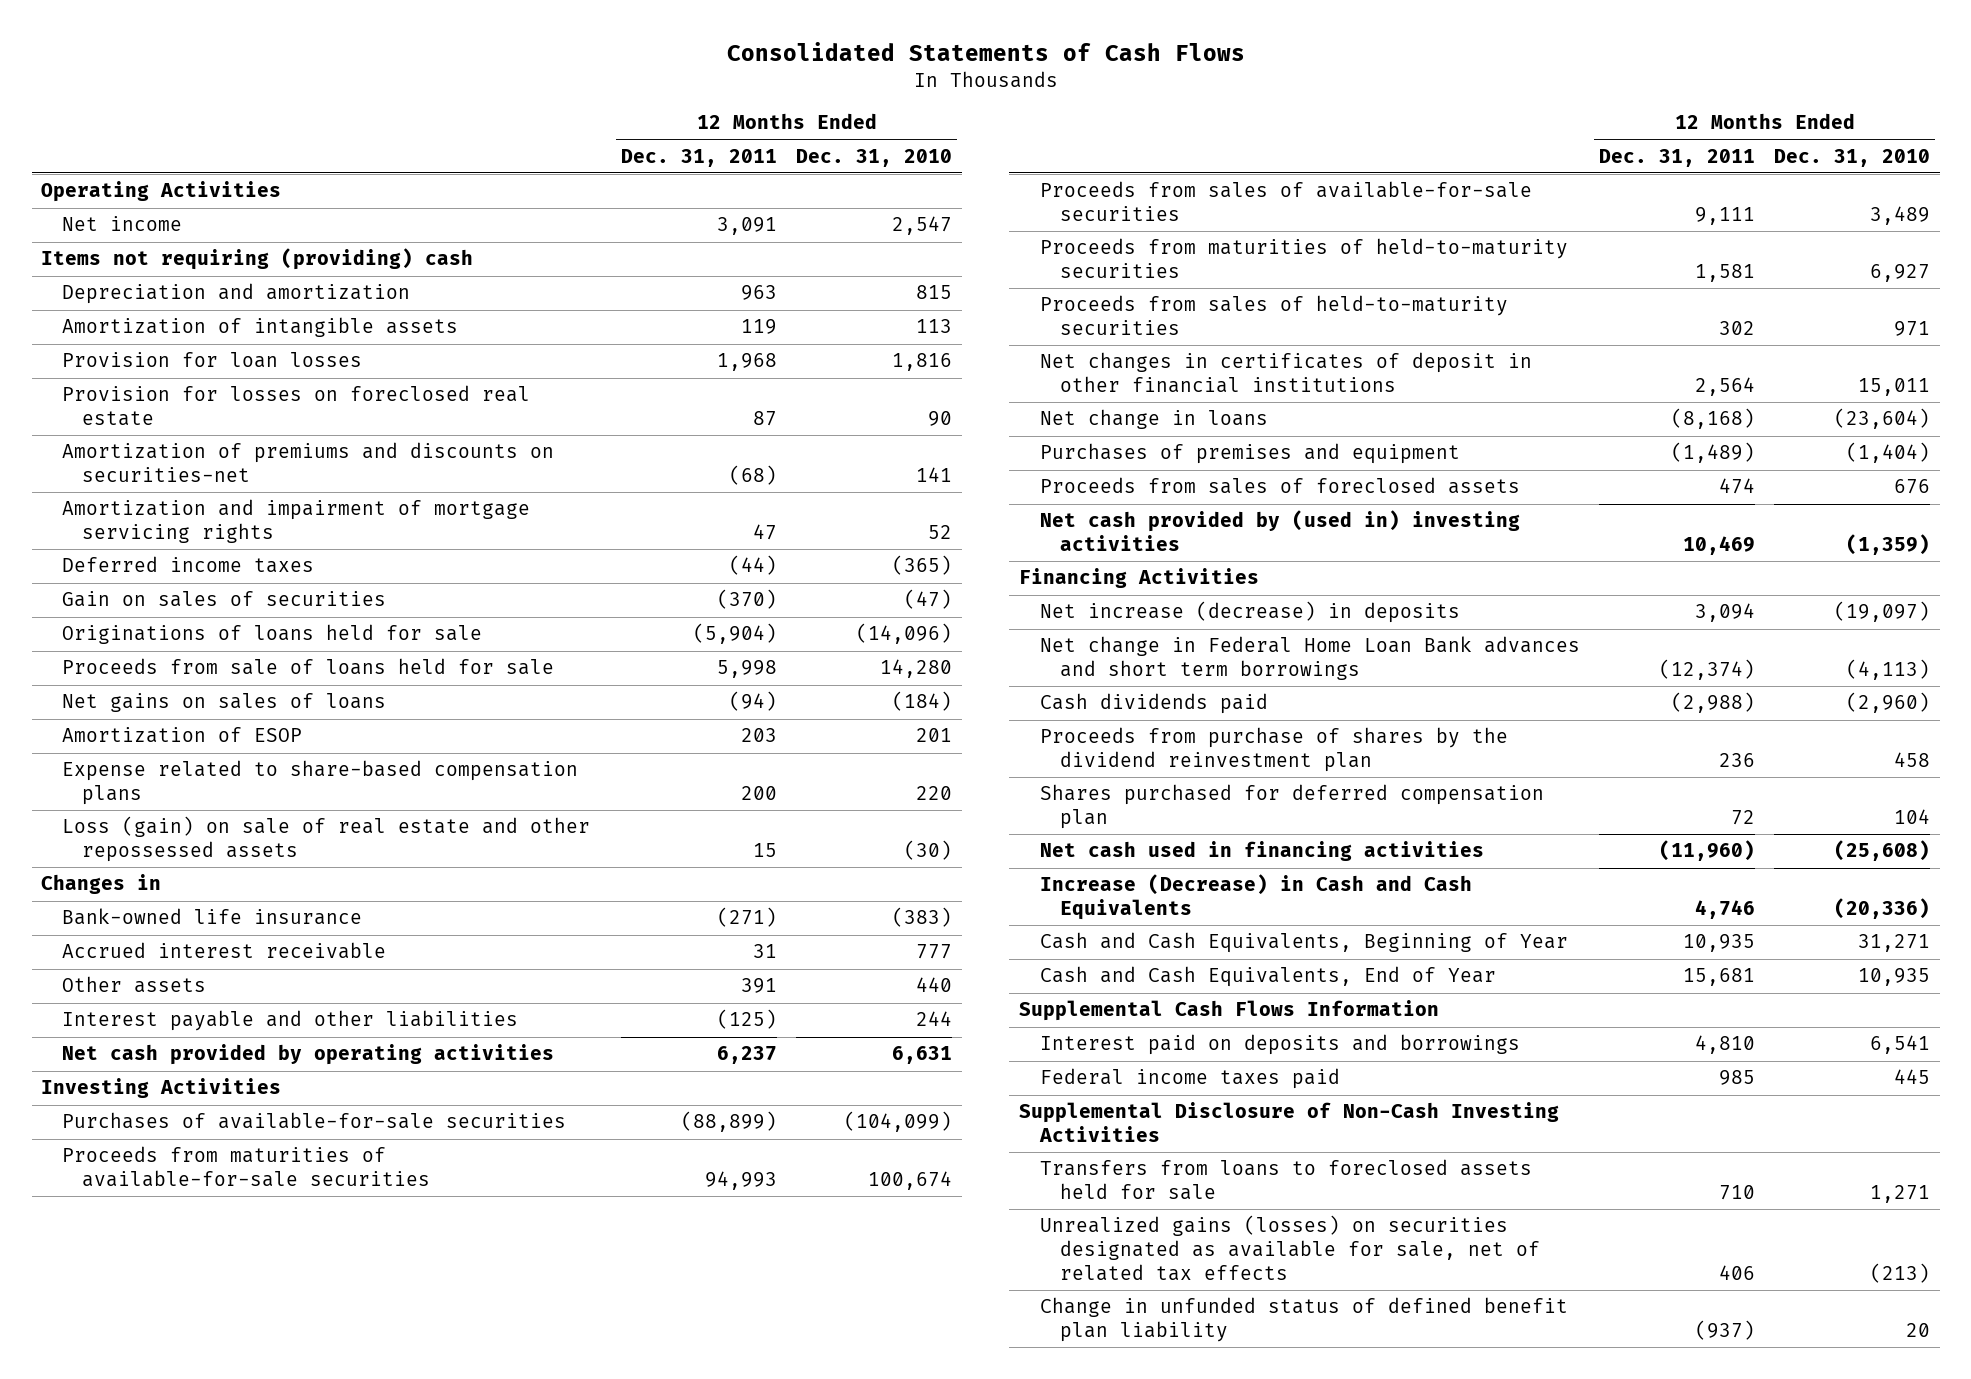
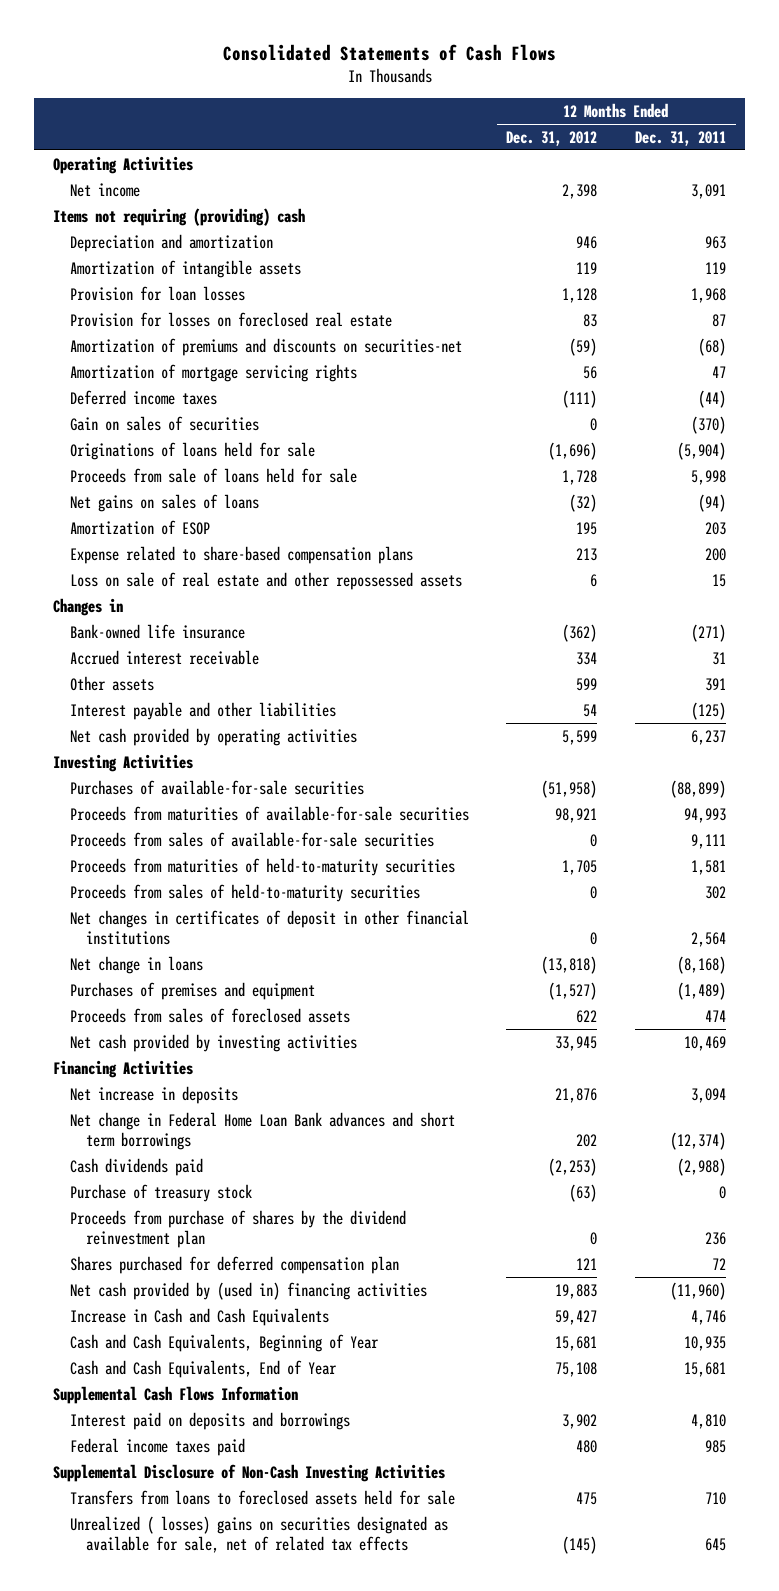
[796,148,953,167] Dec. 31, 2010 -> none
none -> [506,130,598,146] Dec. 31, 2012
[61,499,530,544] Amortization and impairment of mortgage servicing rights -> [69,363,357,382] Amortization of mortgage servicing rights
[61,816,590,863] Loss (gain) on sale of real estate and other repossessed assets -> [69,571,462,590] Loss on sale of real estate and other repossessed assets
[1039,510,1520,552] Net cash provided by (used in) investing activities -> [69,1033,357,1052] Net cash provided by investing activities
[1039,601,1460,624] Net increase (decrease) in deposits -> [69,1085,238,1104] Net increase in deposits
none -> [69,1183,252,1202] Purchase of treasury stock
[1039,841,1484,862] Net cash used in financing activities -> [69,1281,427,1300] Net cash provided by (used in) financing activities
[1039,874,1472,921] Increase (Decrease) in Cash and Cash Equivalents -> [69,1307,329,1326] Increase in Cash and Cash Equivalents
[1039,1297,1568,1343] Change in unfunded status of defined benefit plan liability -> none
[1039,1215,1541,1281] Unrealized gains (losses) on securities designated as available for sale, net of related tax effects -> [69,1515,448,1554] Unrealized ( losses) gains on securities designated as available for sale, net of related tax effects
[1718,1264,1755,1280] 406 -> [705,1538,727,1552] 645

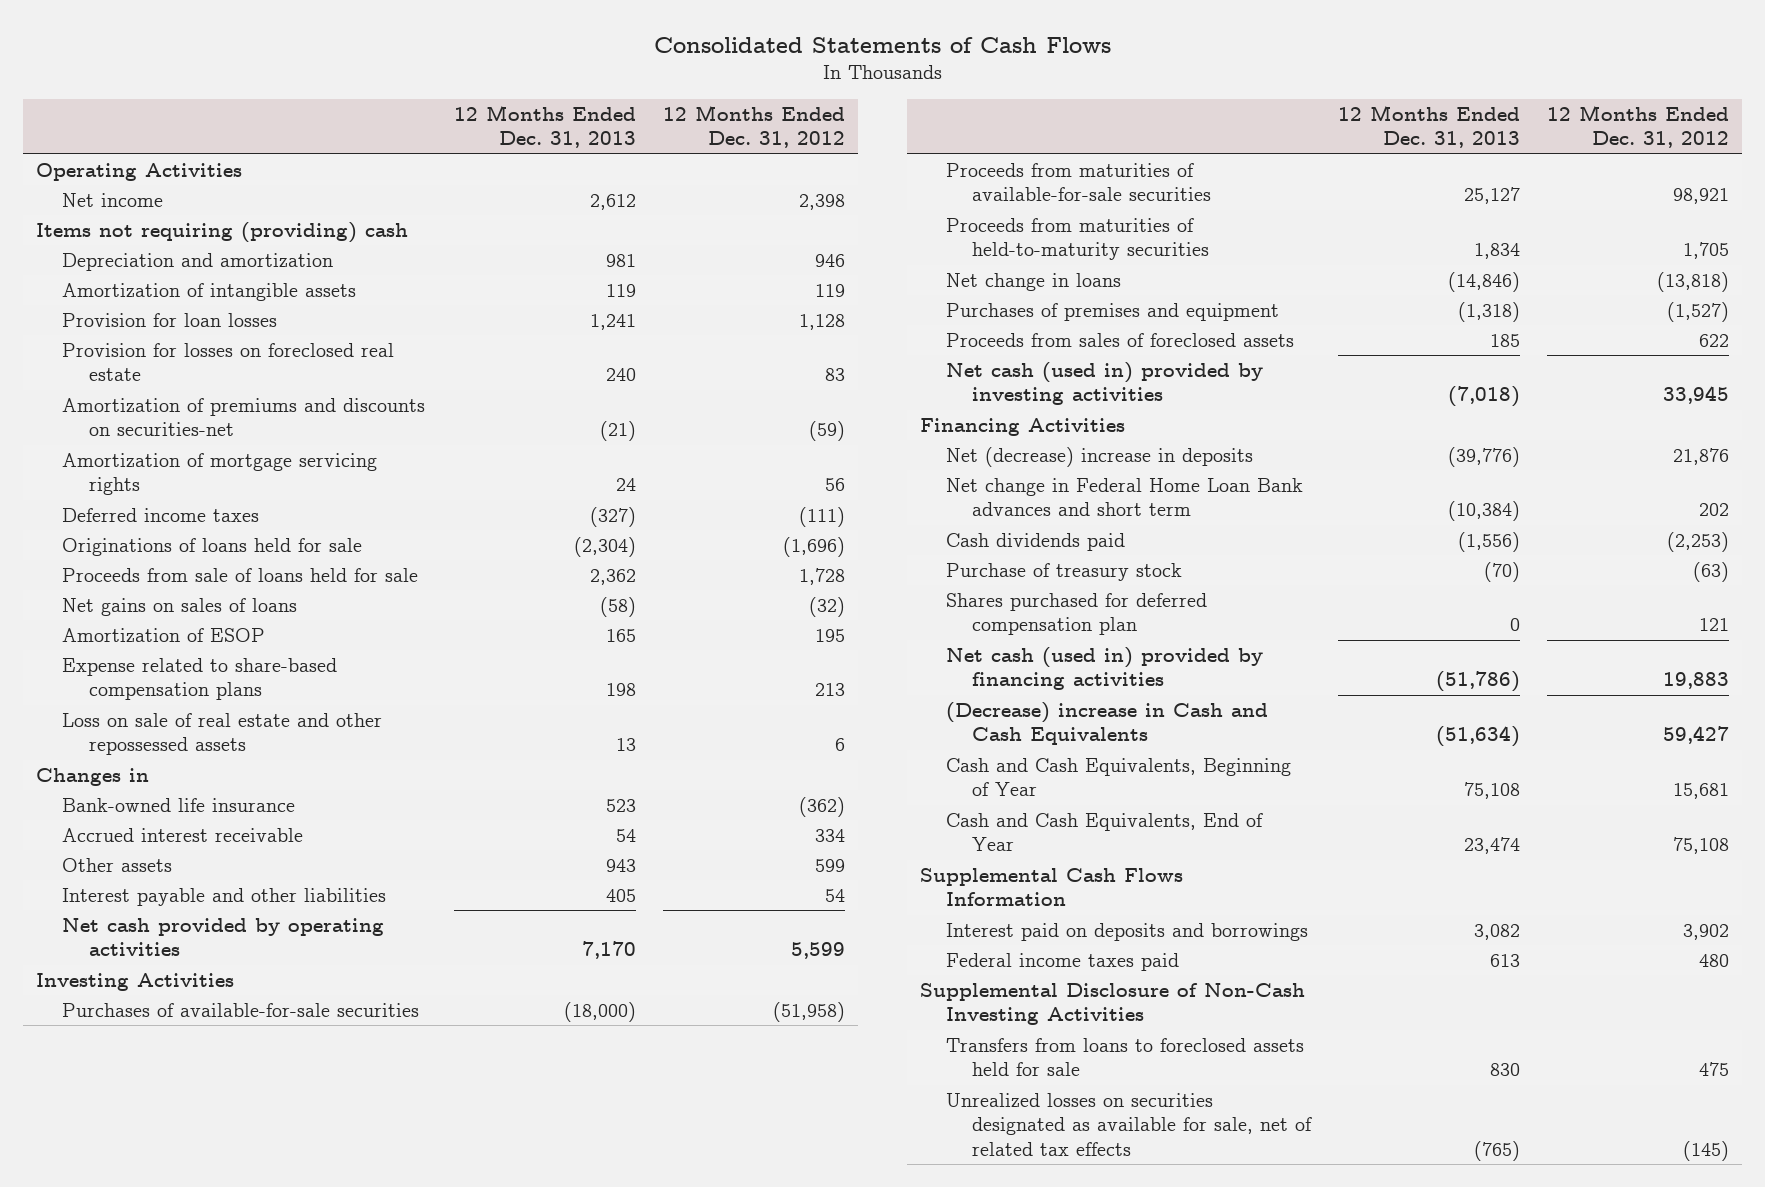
[635,130,727,146] Dec. 31, 2011 -> none
none -> [454,104,637,149] 12 Months Ended Dec. 31, 2013
[69,415,259,431] Gain on sales of securities -> none
[69,831,434,847] Proceeds from sales of available-for-sale securities -> none
[69,883,420,902] Proceeds from sales of held-to-maturity securities -> none
[69,909,469,946] Net changes in certificates of deposit in other financial institutions -> none
[69,1033,357,1052] Net cash provided by investing activities -> [946,361,1264,406] Net cash (used in) provided by investing activities
[69,1085,238,1104] Net increase in deposits -> [946,446,1254,467] Net (decrease) increase in deposits
[69,1111,455,1151] Net change in Federal Home Loan Bank advances and short term borrowings -> [946,477,1304,517] Net change in Federal Home Loan Bank advances and short term
[69,1209,406,1249] Proceeds from purchase of shares by the dividend reinvestment plan -> none
[69,1281,427,1300] Net cash provided by (used in) financing activities -> [946,646,1264,691] Net cash (used in) provided by financing activities
[69,1307,329,1326] Increase in Cash and Cash Equivalents -> [946,701,1269,746] (Decrease) increase in Cash and Cash Equivalents
[69,1515,448,1554] Unrealized ( losses) gains on securities designated as available for sale, net of related tax effects -> [946,1092,1313,1156] Unrealized losses on securities designated as available for sale, net of related tax effects

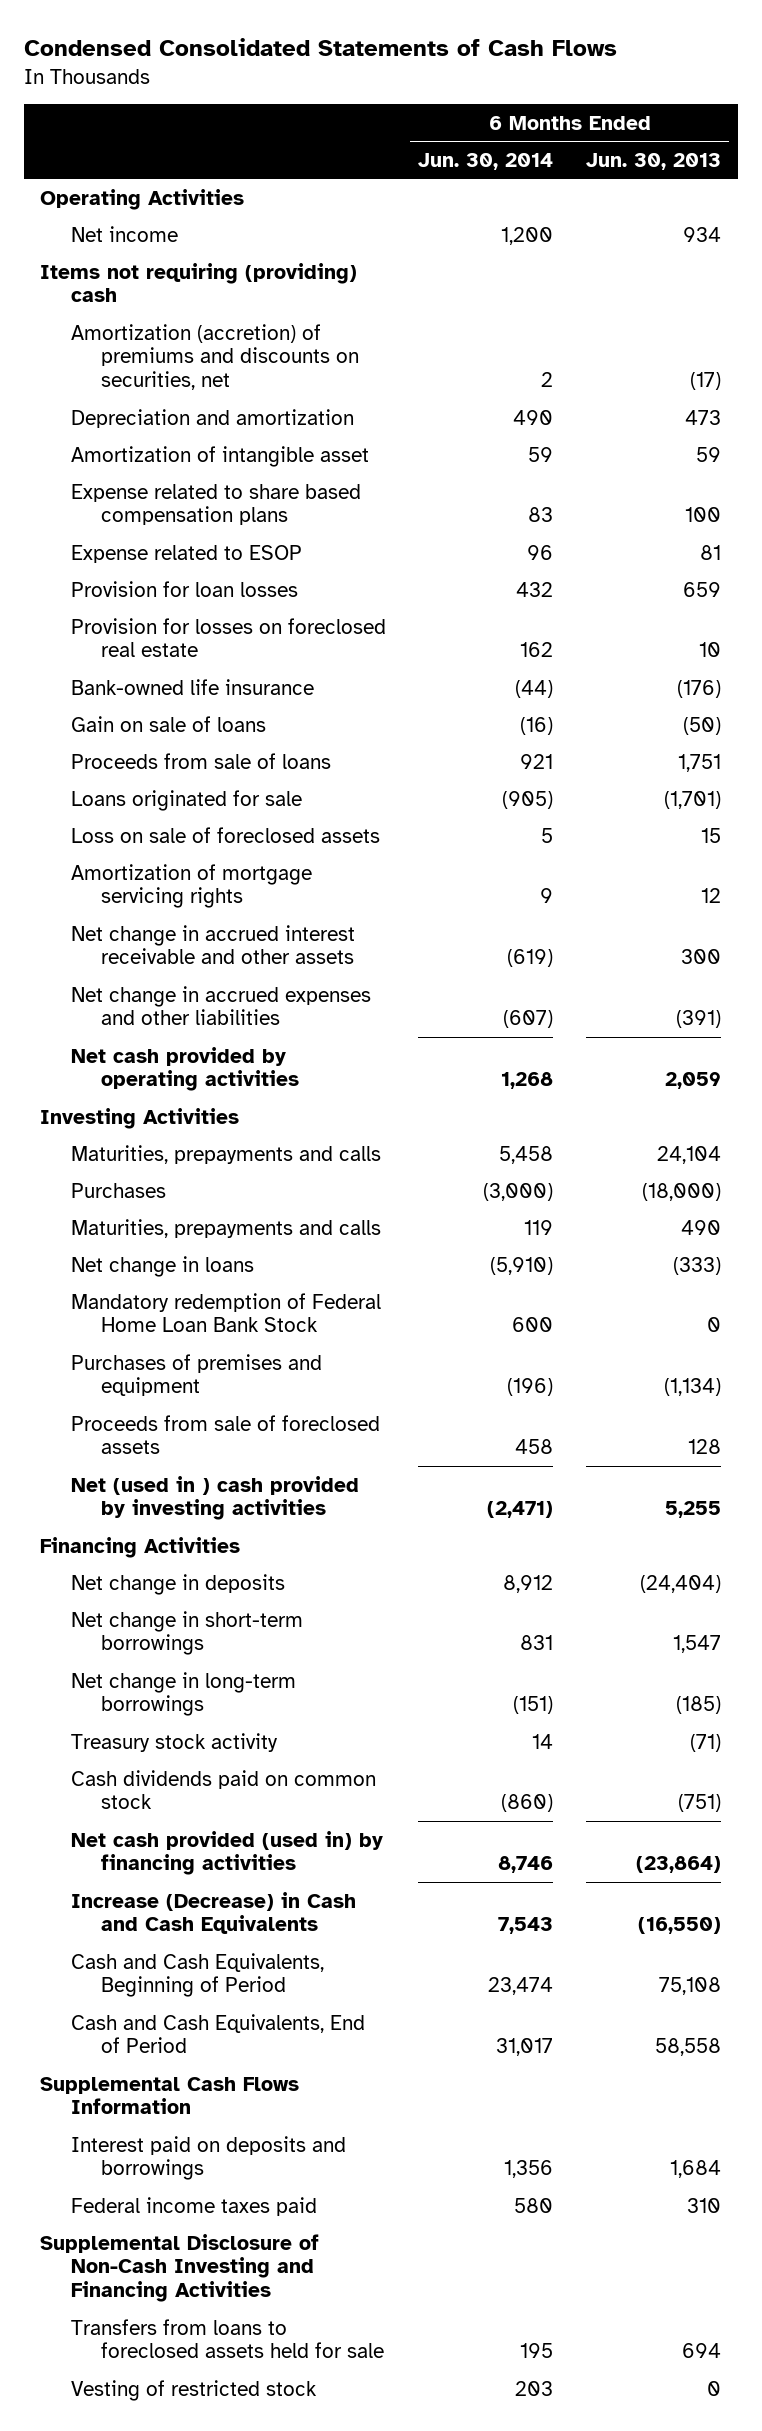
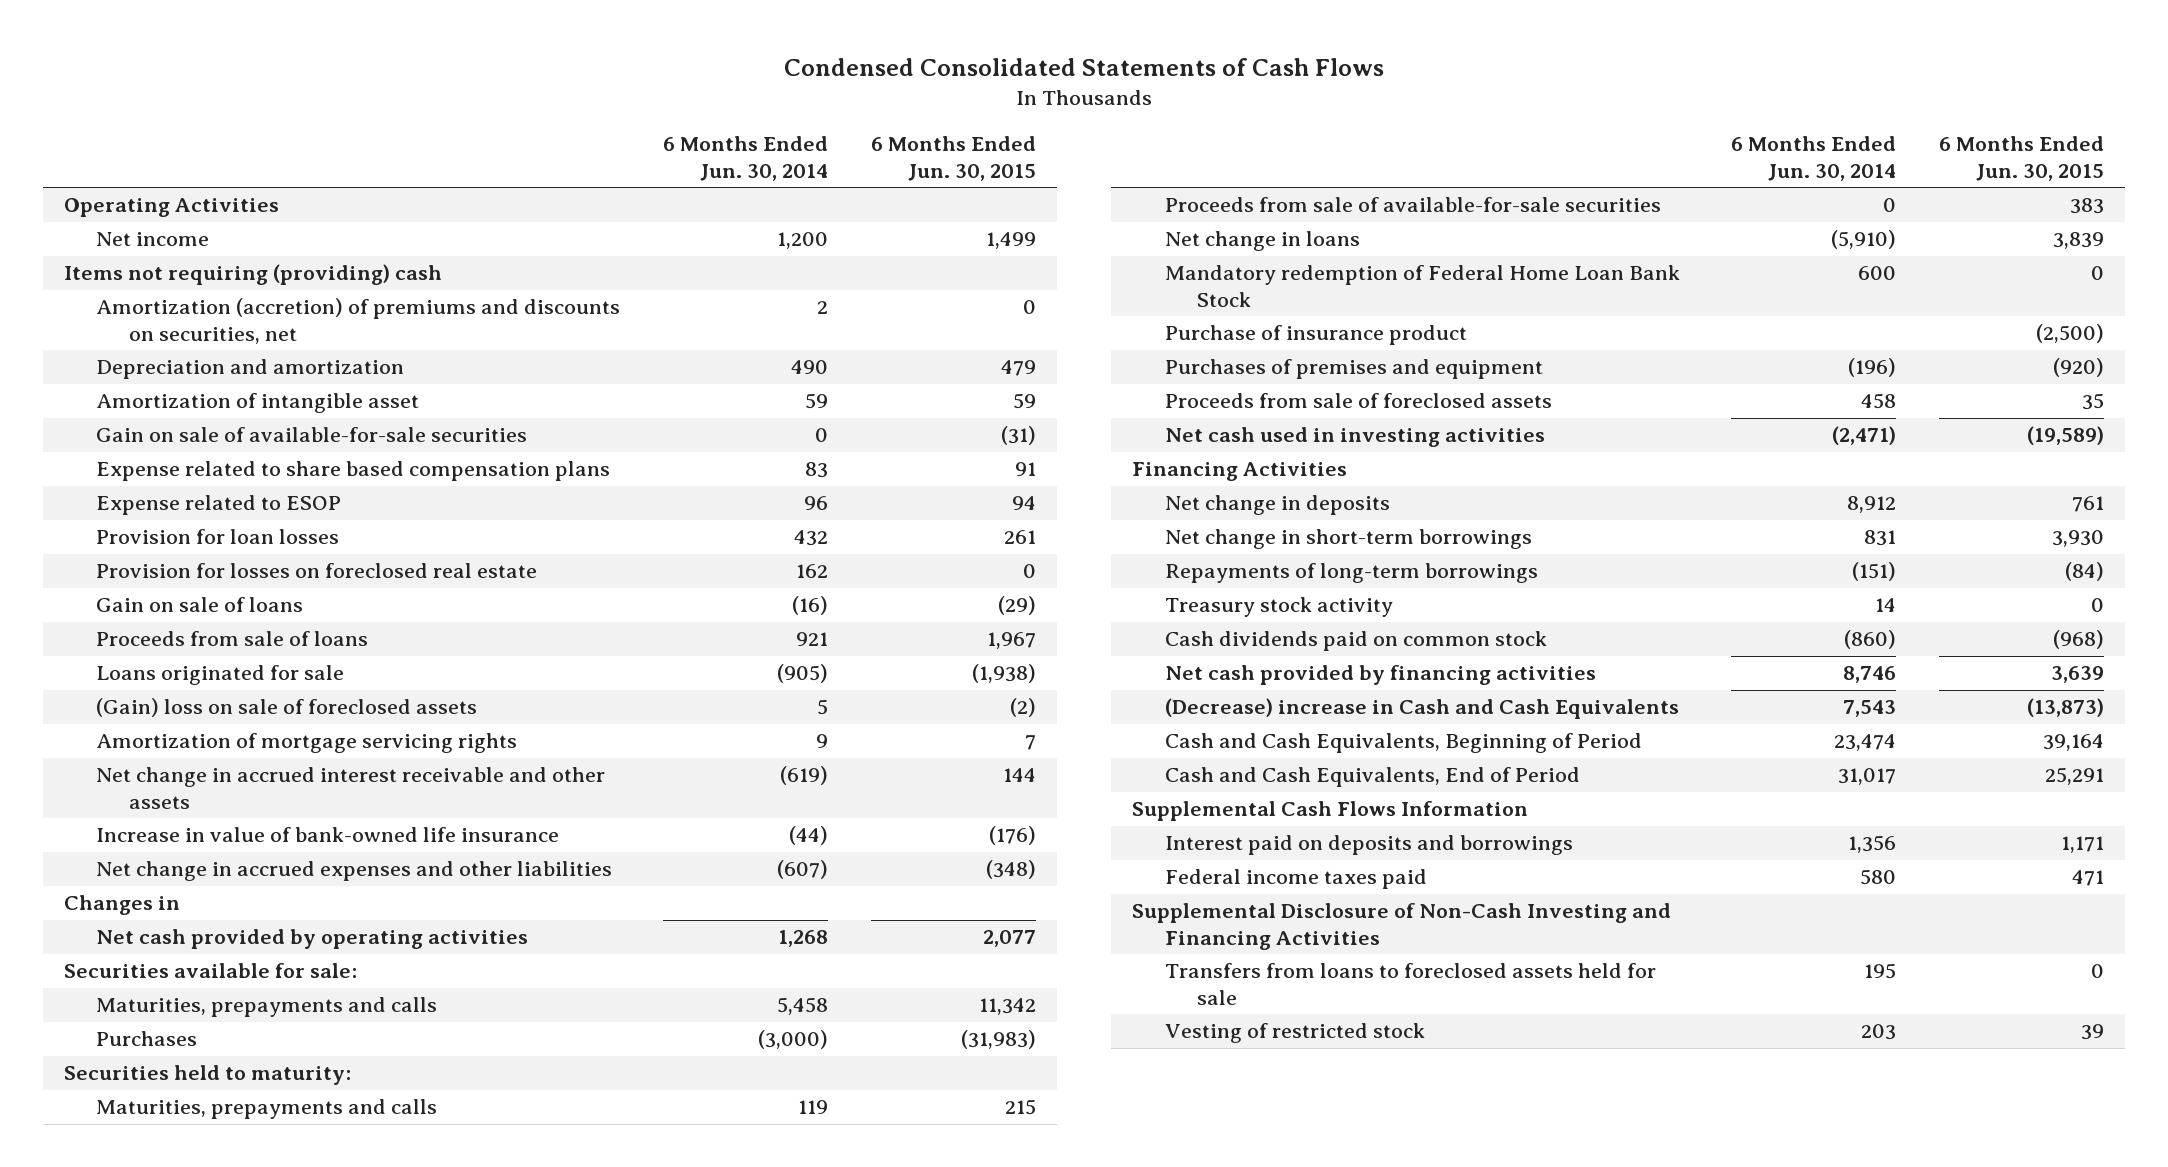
[586,152,722,170] Jun. 30, 2013 -> none
none -> [870,136,1036,181] 6 Months Ended Jun. 30, 2015
none -> [96,427,528,443] Gain on sale of available-for-sale securities
[70,678,314,695] Bank-owned life insurance -> none
[70,826,380,843] Loss on sale of foreclosed assets -> [96,698,478,718] (Gain) loss on sale of foreclosed assets
none -> [96,827,560,843] Increase in value of bank-owned life insurance
none -> [63,895,180,916] Changes in
[40,1107,240,1129] Investing Activities -> none
none -> [63,963,357,979] Securities available for sale:
none -> [63,1065,351,1086] Securities held to maturity:
none -> [1164,197,1661,213] Proceeds from sale of available-for-sale securities
none -> [1164,325,1467,346] Purchase of insurance product
[70,1475,359,1521] Net (used in ) cash provided by investing activities -> [1164,427,1545,448] Net cash used in investing activities
[70,1671,296,1717] Net change in long-term borrowings -> [1164,563,1538,584] Repayments of long-term borrowings
[70,1830,383,1876] Net cash provided (used in) by financing activities -> [1164,665,1596,686] Net cash provided by financing activities
[70,1891,356,1935] Increase (Decrease) in Cash and Cash Equivalents -> [1164,698,1679,720] (Decrease) increase in Cash and Cash Equivalents

